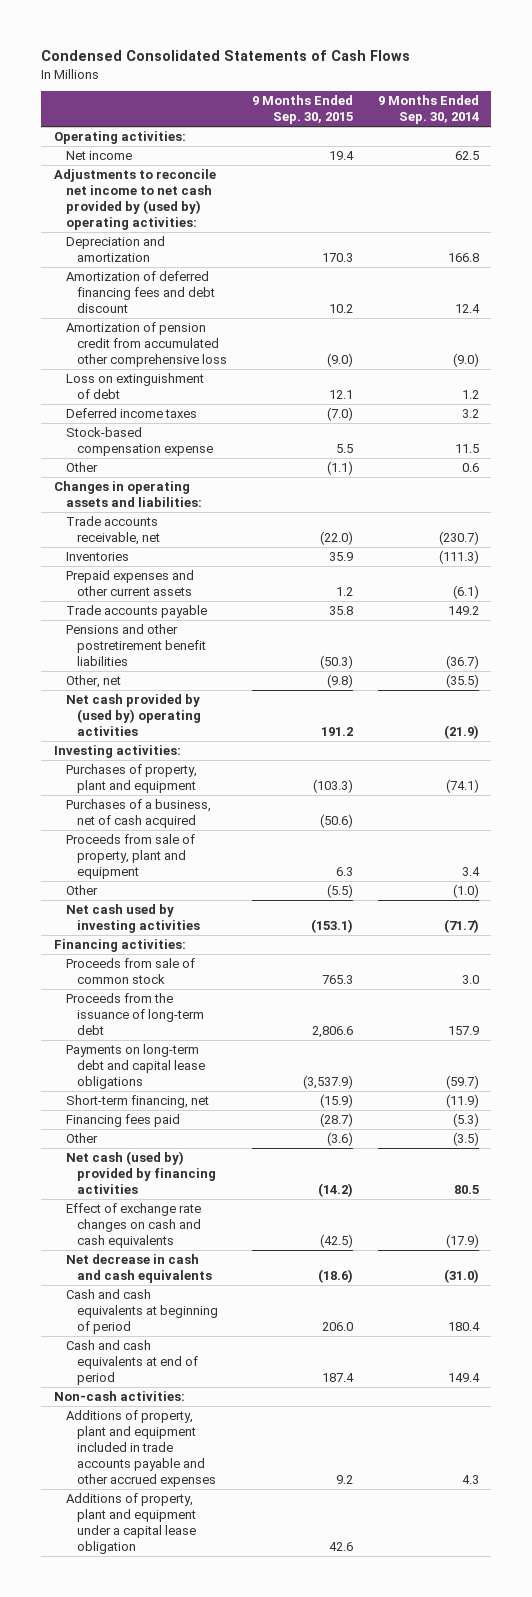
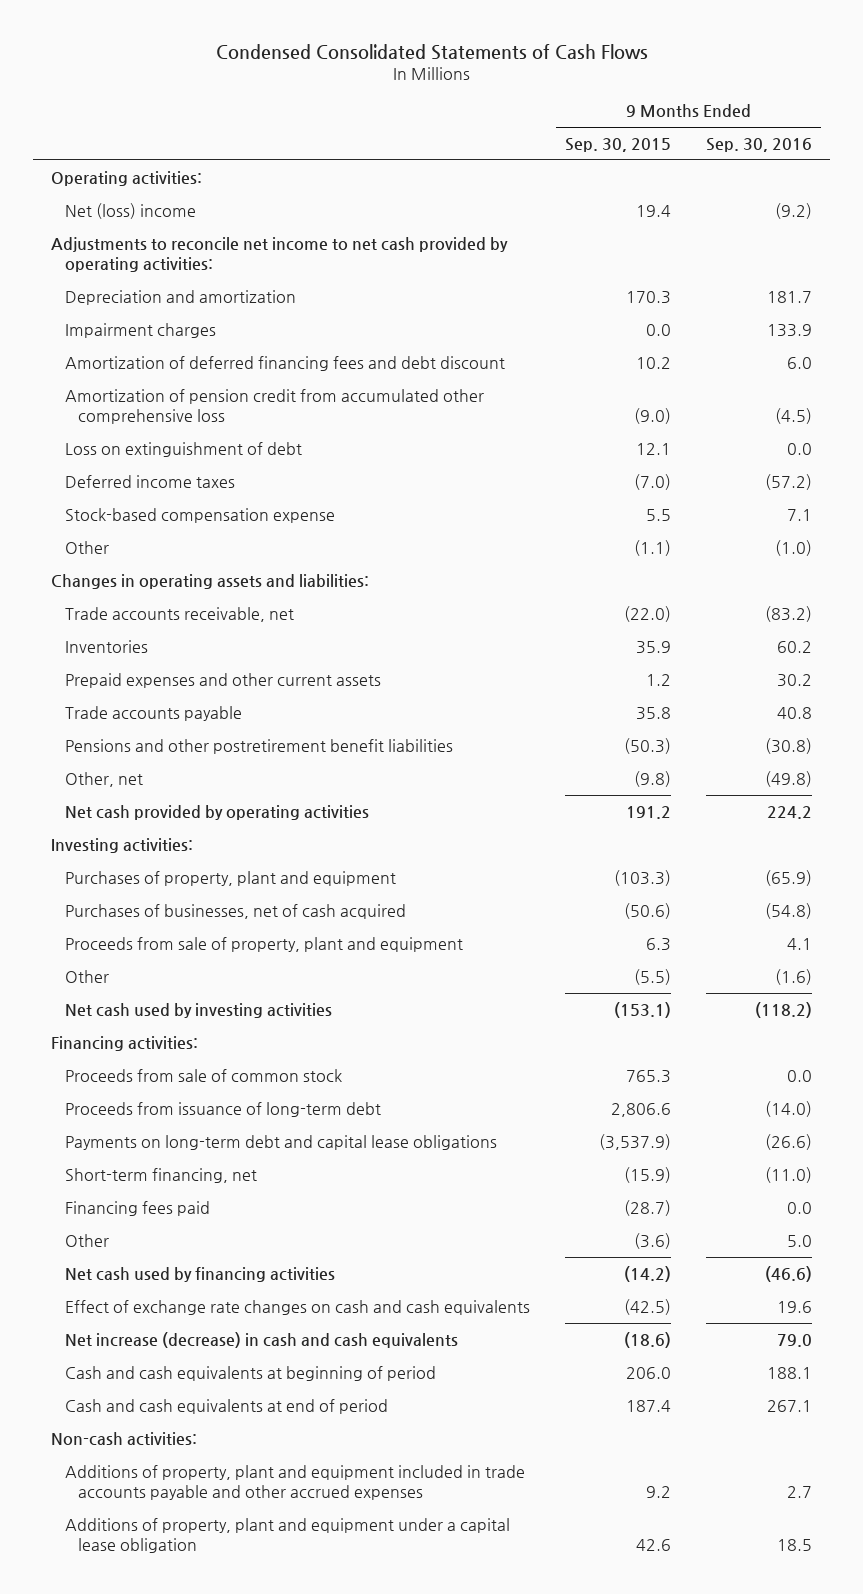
[377,95,479,125] 9 Months Ended Sep. 30, 2014 -> none
none -> [706,138,813,153] Sep. 30, 2016
[65,151,132,161] Net income -> [64,202,196,219] Net (loss) income
[53,169,216,230] Adjustments to reconcile net income to net cash provided by (used by) operating activities: -> [51,236,509,273] Adjustments to reconcile net income to net cash provided by operating activities:
none -> [64,322,216,338] Impairment charges
[65,694,202,736] Net cash provided by (used by) operating activities -> [64,804,369,820] Net cash provided by operating activities
[65,799,211,829] Purchases of a business, net of cash acquired -> [64,903,406,919] Purchases of businesses, net of cash acquired
[65,993,205,1035] Proceeds from the issuance of long-term debt -> [64,1101,381,1117] Proceeds from issuance of long-term debt
[65,1151,217,1194] Net cash (used by) provided by financing activities -> [64,1266,335,1282] Net cash used by financing activities
[65,1254,213,1284] Net decrease in cash and cash equivalents -> [64,1331,458,1348] Net increase (decrease) in cash and cash equivalents

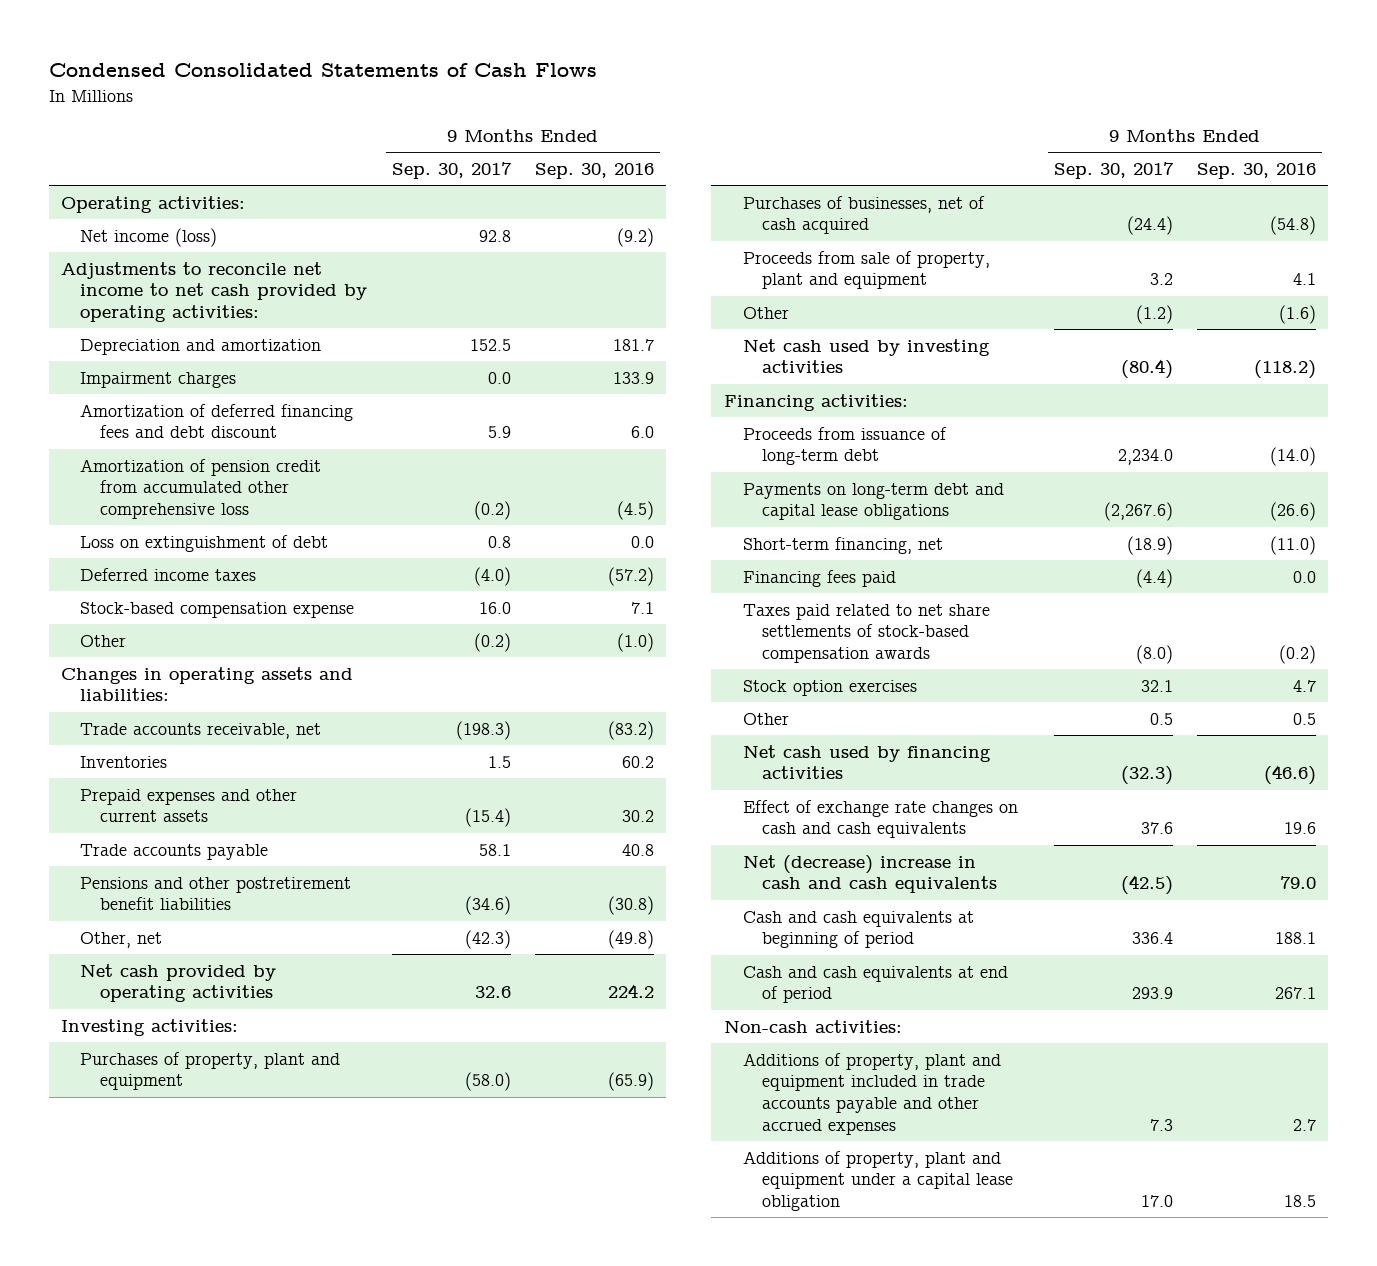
[564,138,671,153] Sep. 30, 2015 -> none
none -> [391,162,512,180] Sep. 30, 2017
[64,202,196,219] Net (loss) income -> [80,227,218,247] Net income (loss)
[64,1068,342,1082] Proceeds from sale of common stock -> none
none -> [742,603,990,664] Taxes paid related to net share settlements of stock-based compensation awards
none -> [742,679,917,696] Stock option exercises
[787,1234,813,1247] 5.0 -> [1293,712,1317,725] 0.5
[64,1331,458,1348] Net increase (decrease) in cash and cash equivalents -> [742,854,998,894] Net (decrease) increase in cash and cash equivalents

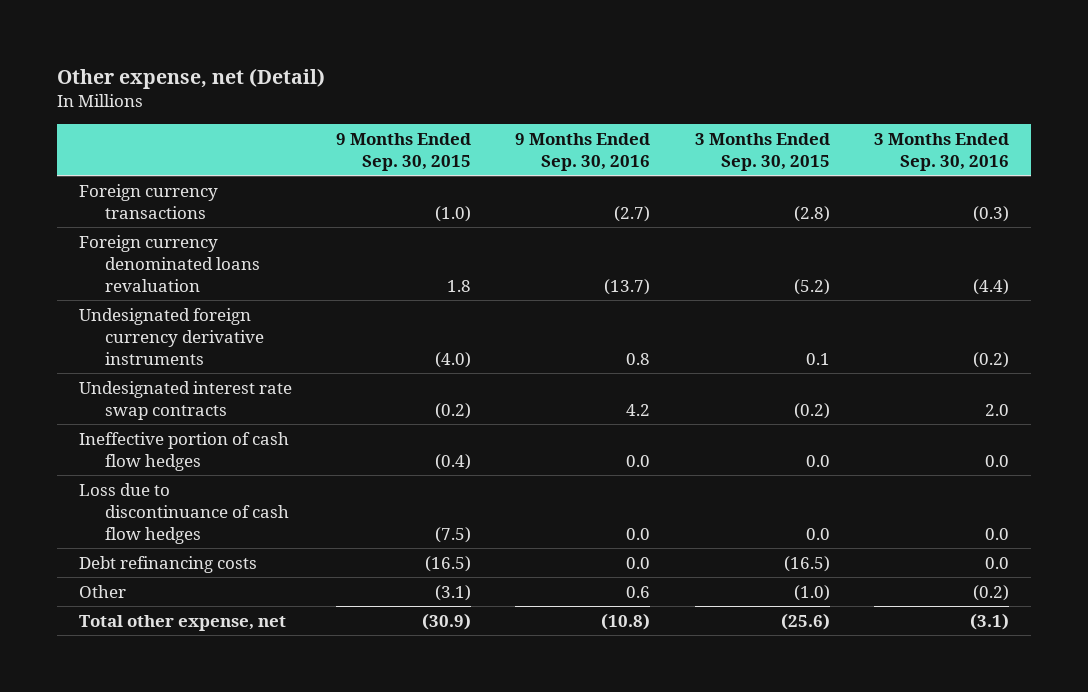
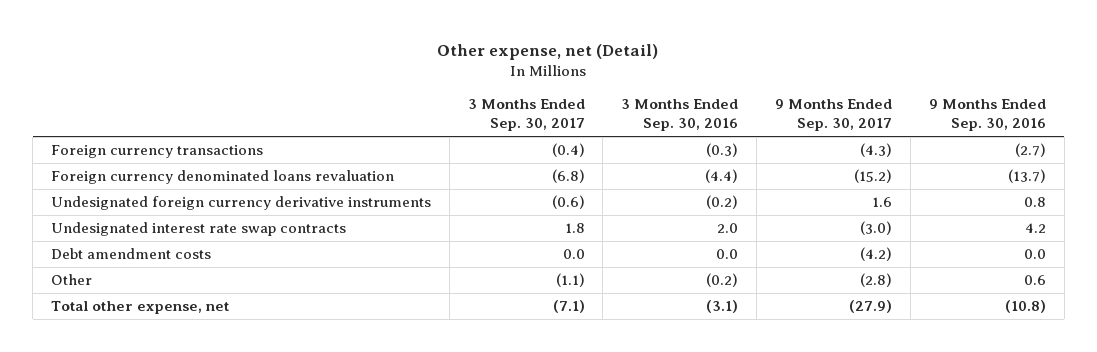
[336,132,472,171] 9 Months Ended Sep. 30, 2015 -> none
[694,132,830,171] 3 Months Ended Sep. 30, 2015 -> none
none -> [467,99,585,132] 3 Months Ended Sep. 30, 2017
none -> [774,99,892,132] 9 Months Ended Sep. 30, 2017
[79,431,290,471] Ineffective portion of cash flow hedges -> none
[79,482,289,544] Loss due to discontinuance of cash flow hedges -> none
[79,555,258,573] Debt refinancing costs -> [50,248,211,260] Debt amendment costs

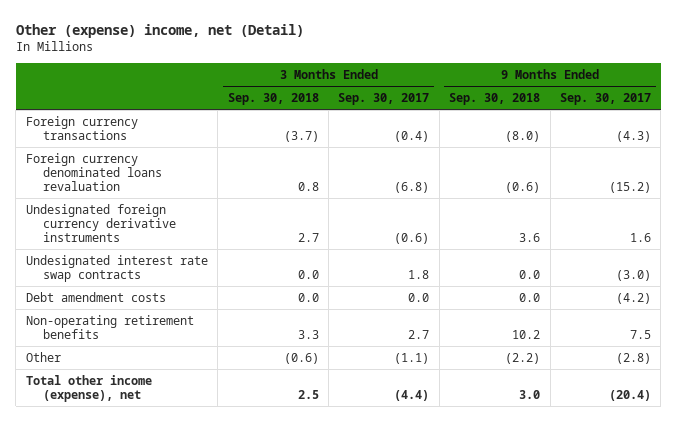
[437,43,659,60] Other expense, net (Detail) -> [15,23,304,38] Other (expense) income, net (Detail)
[621,99,739,132] 3 Months Ended Sep. 30, 2016 -> none
[928,99,1046,132] 9 Months Ended Sep. 30, 2016 -> none
none -> [227,92,319,105] Sep. 30, 2018
none -> [449,92,541,105] Sep. 30, 2018
none -> [25,314,194,339] Non-operating retirement benefits
[50,301,229,315] Total other expense, net -> [25,374,152,402] Total other income (expense), net
[552,300,585,314] (7.1) -> [394,389,430,401] (4.4)
[848,300,892,314] (27.9) -> [609,389,652,401] (20.4)

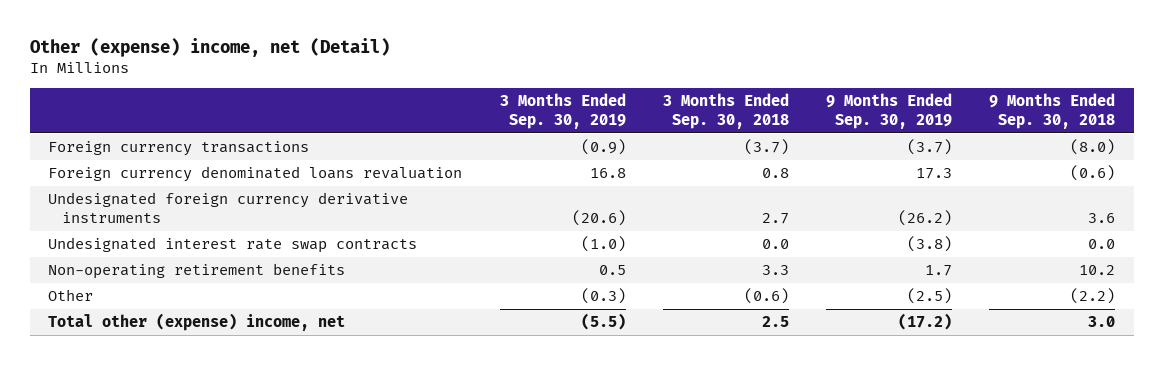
[338,92,430,105] Sep. 30, 2017 -> none
[560,92,652,105] Sep. 30, 2017 -> none
none -> [499,92,626,129] 3 Months Ended Sep. 30, 2019
none -> [826,92,953,129] 9 Months Ended Sep. 30, 2019
[25,291,166,302] Debt amendment costs -> none
[25,374,152,402] Total other income (expense), net -> [48,313,346,332] Total other (expense) income, net

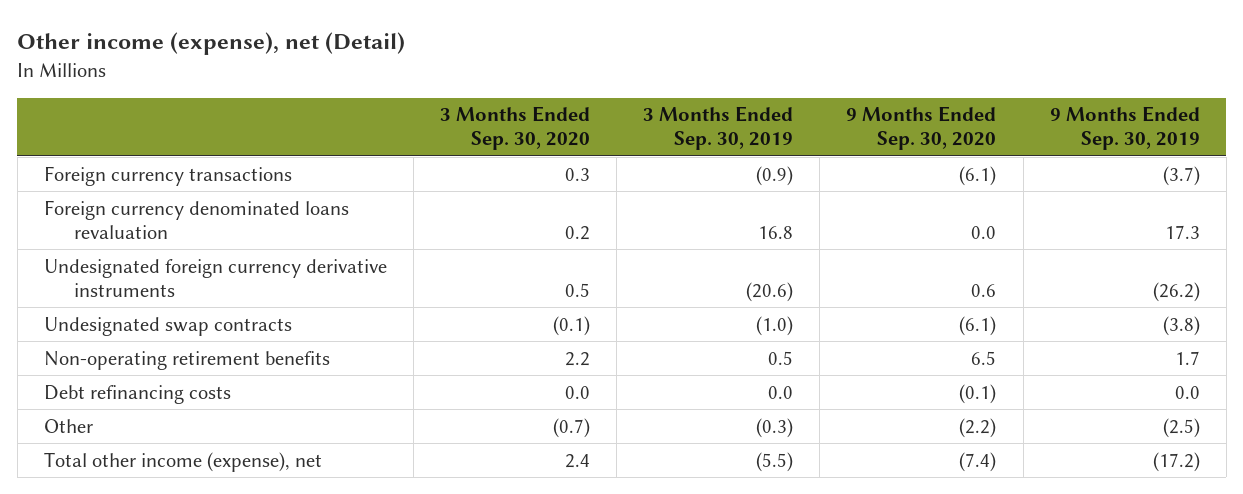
[29,37,390,57] Other (expense) income, net (Detail) -> [17,32,406,56] Other income (expense), net (Detail)
[662,92,789,129] 3 Months Ended Sep. 30, 2018 -> none
[989,92,1116,129] 9 Months Ended Sep. 30, 2018 -> none
none -> [439,106,590,151] 3 Months Ended Sep. 30, 2020
none -> [846,106,997,151] 9 Months Ended Sep. 30, 2020
[48,237,418,254] Undesignated interest rate swap contracts -> [43,316,292,336] Undesignated swap contracts
none -> [43,384,231,404] Debt refinancing costs
[48,313,346,332] Total other (expense) income, net -> [43,451,322,472] Total other income (expense), net

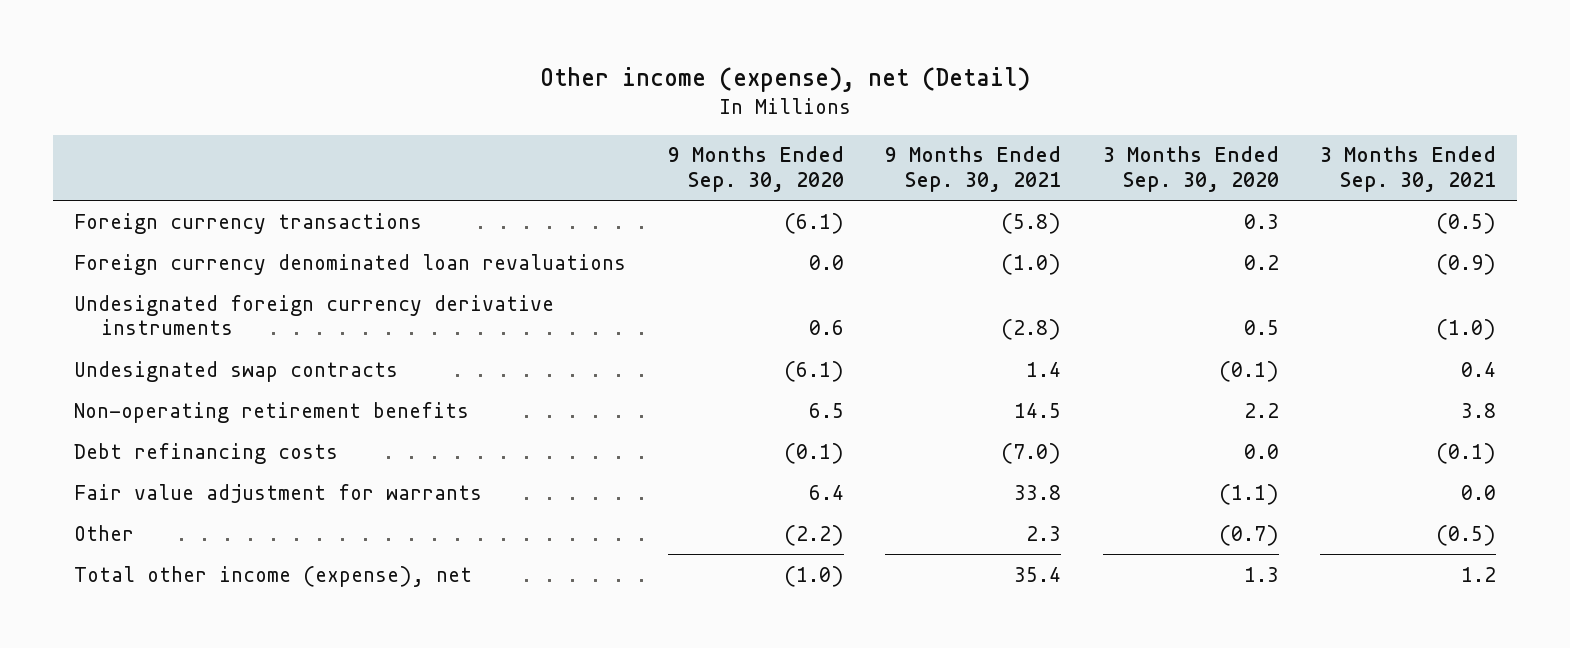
[643,106,794,151] 3 Months Ended Sep. 30, 2019 -> none
[1049,106,1200,151] 9 Months Ended Sep. 30, 2019 -> none
none -> [885,146,1062,193] 9 Months Ended Sep. 30, 2021
none -> [1320,146,1497,193] 3 Months Ended Sep. 30, 2021
[43,199,349,239] Foreign currency denominated loans revaluation -> [73,253,626,275] Foreign currency denominated loan revaluations
none -> [73,483,482,503] Fair value adjustment for warrants
[564,453,590,468] 2.4 -> [1243,566,1279,582] 1.3
[959,451,997,472] (7.4) -> [783,565,844,587] (1.0)

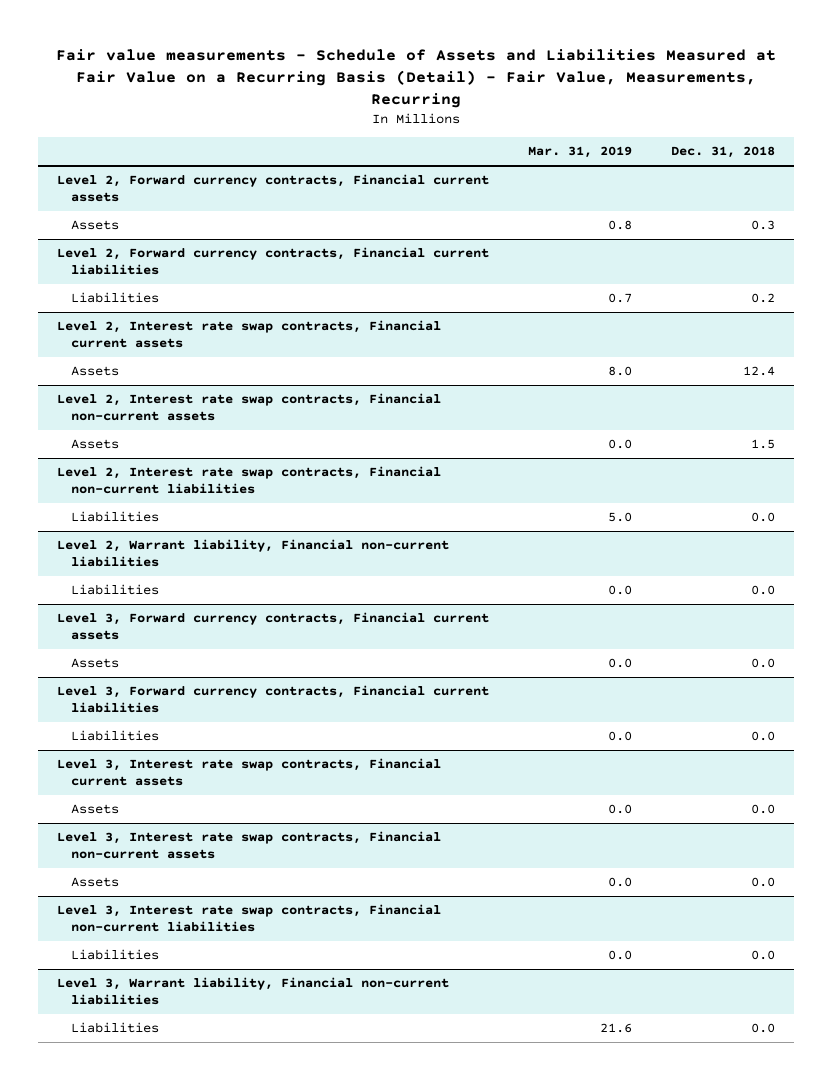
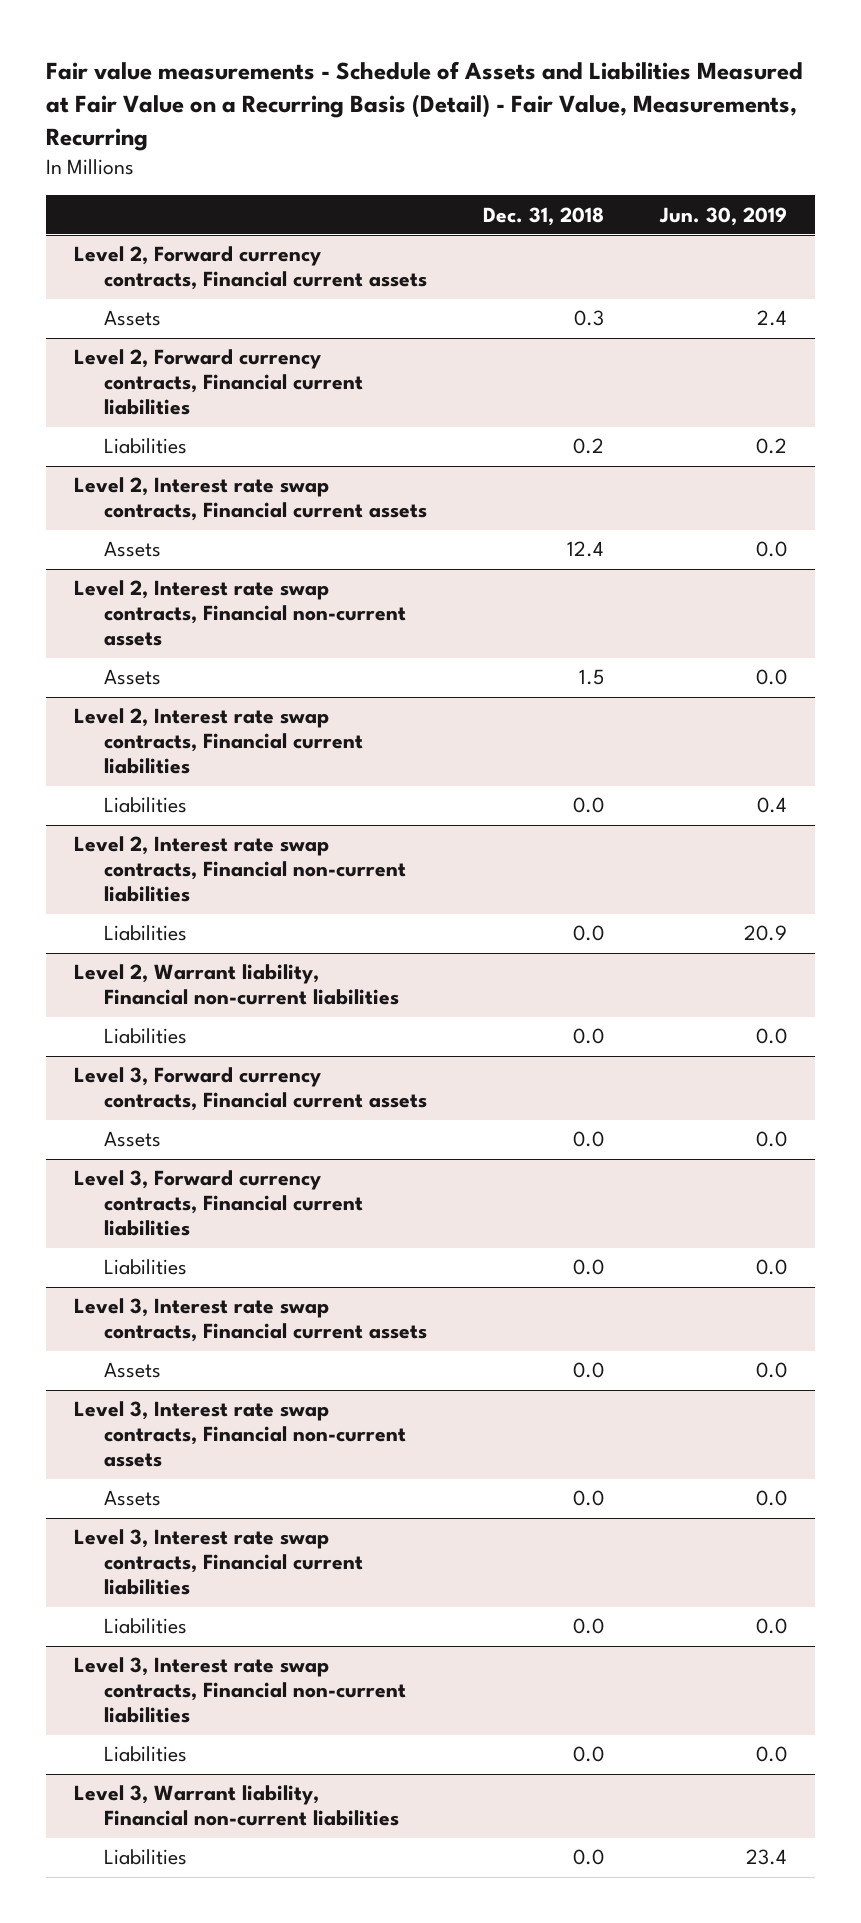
[527,146,632,159] Mar. 31, 2019 -> none
none -> [659,206,788,226] Jun. 30, 2019
none -> [74,708,364,775] Level 2, Interest rate swap contracts, Financial current liabilities
none -> [104,797,188,814] Liabilities
none -> [74,1529,364,1596] Level 3, Interest rate swap contracts, Financial current liabilities
none -> [104,1618,188,1635] Liabilities

